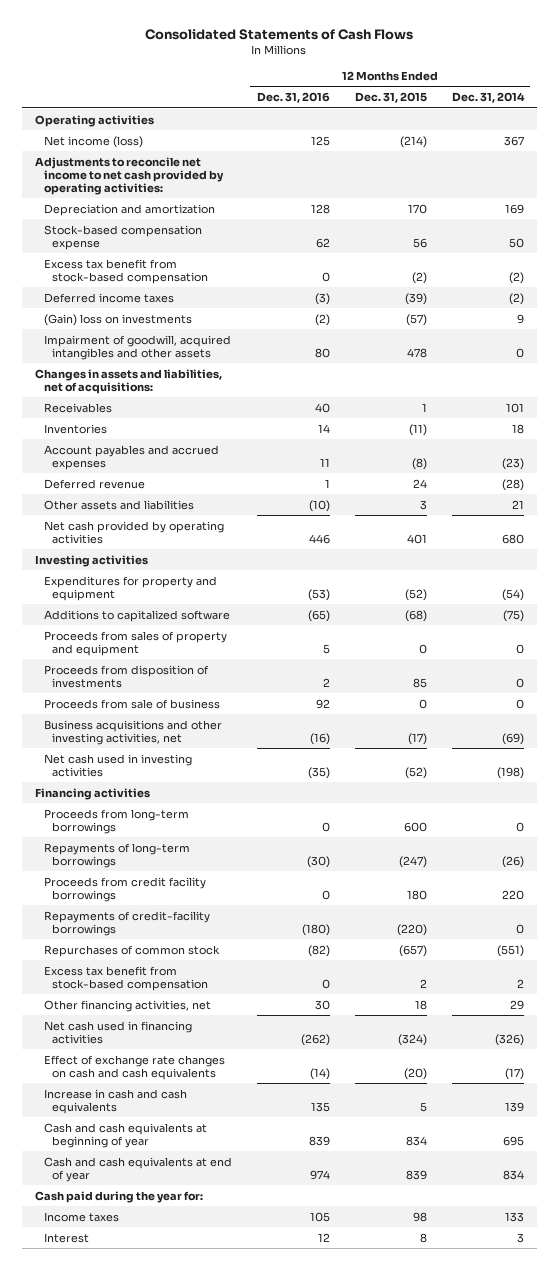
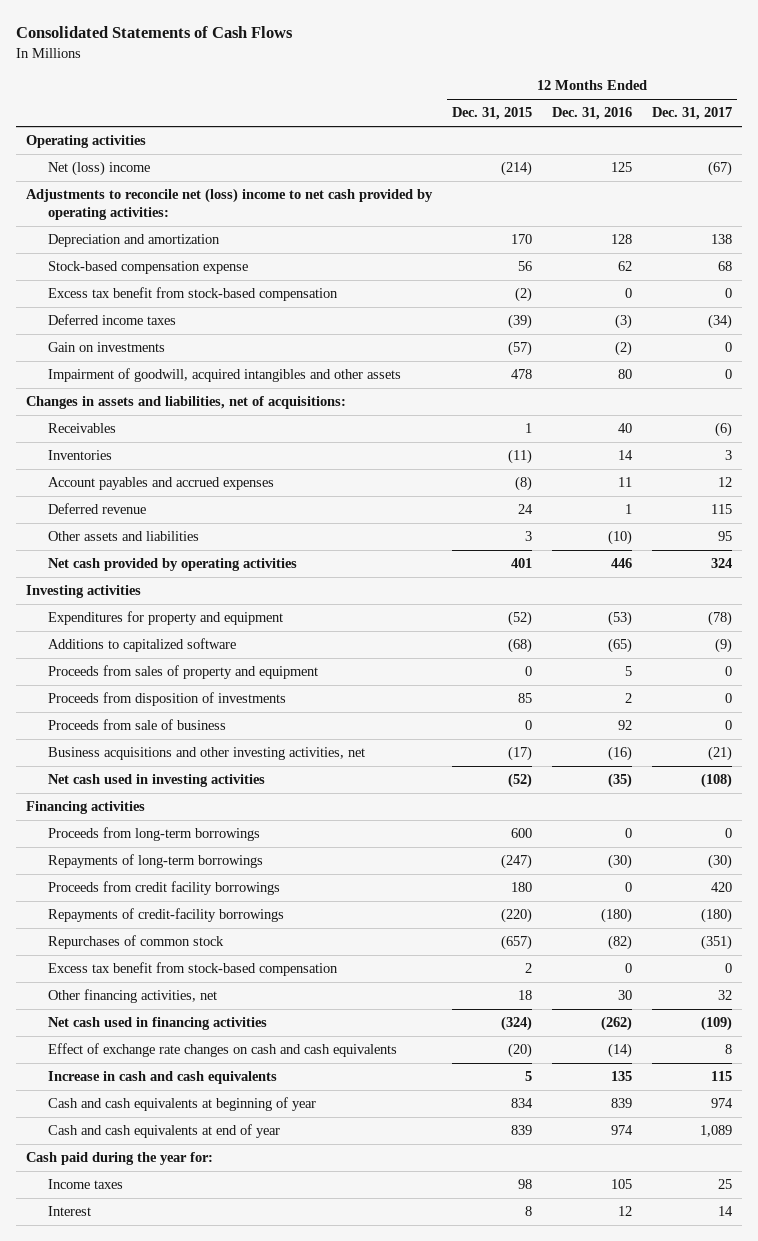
[451,92,525,104] Dec. 31, 2014 -> none
none -> [651,107,732,121] Dec. 31, 2017
[43,135,143,148] Net income (loss) -> [48,161,151,177] Net (loss) income
[34,156,224,195] Adjustments to reconcile net income to net cash provided by operating activities: -> [26,188,434,221] Adjustments to reconcile net (loss) income to net cash provided by operating activities:
[43,313,192,326] (Gain) loss on investments -> [48,342,166,353] Gain on investments

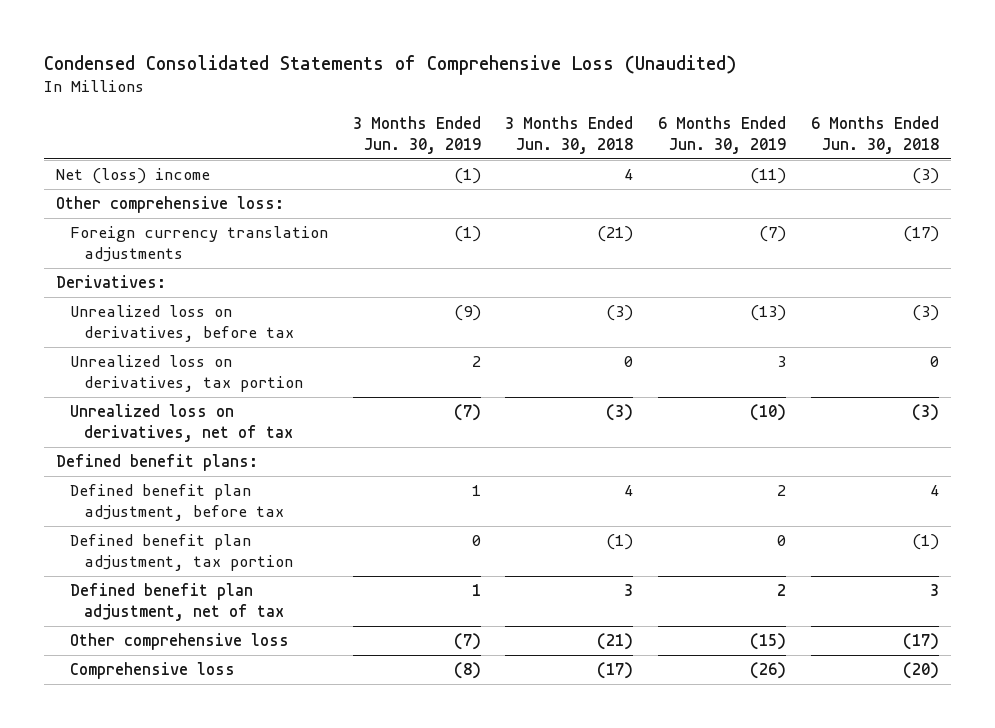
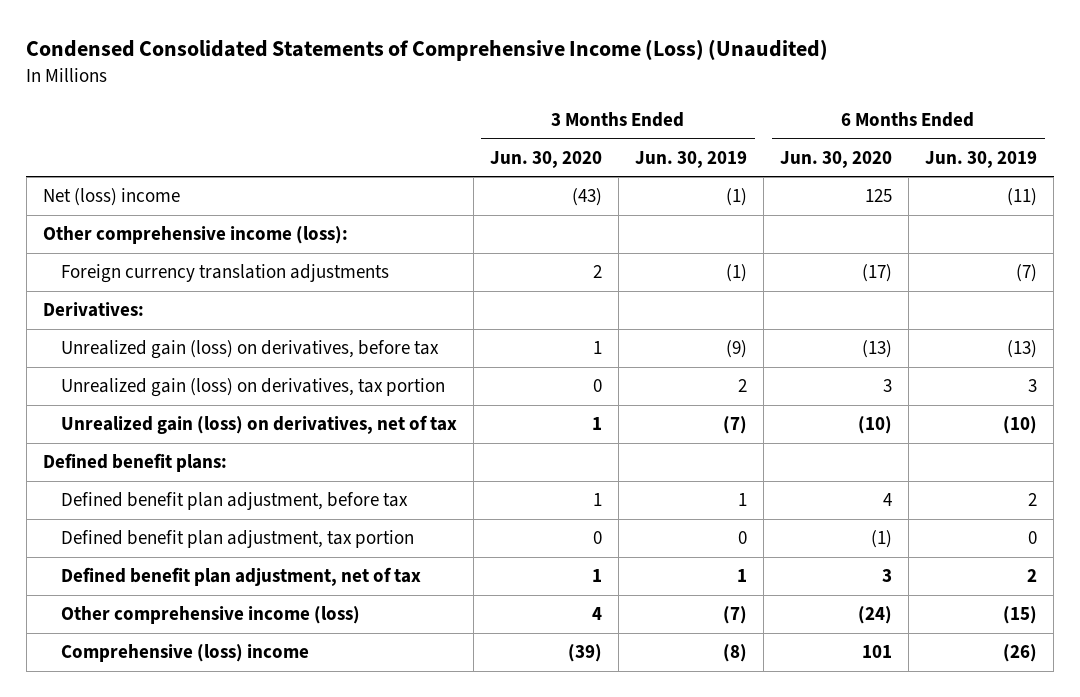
[44,54,737,75] Condensed Consolidated Statements of Comprehensive Loss (Unaudited) -> [26,39,829,62] Condensed Consolidated Statements of Comprehensive Income (Loss) (Unaudited)
[505,116,634,155] 3 Months Ended Jun. 30, 2018 -> none
[810,116,939,155] 6 Months Ended Jun. 30, 2018 -> none
none -> [489,150,602,168] Jun. 30, 2020
none -> [779,150,892,168] Jun. 30, 2020
[56,196,285,214] Other comprehensive loss: -> [42,226,348,245] Other comprehensive income (loss):
[70,305,295,343] Unrealized loss on derivatives, before tax -> [60,340,439,360] Unrealized gain (loss) on derivatives, before tax
[70,355,304,393] Unrealized loss on derivatives, tax portion -> [60,378,445,398] Unrealized gain (loss) on derivatives, tax portion
[70,404,294,443] Unrealized loss on derivatives, net of tax -> [60,415,457,435] Unrealized gain (loss) on derivatives, net of tax
[70,633,290,651] Other comprehensive loss -> [60,606,360,625] Other comprehensive income (loss)
[70,662,236,680] Comprehensive loss -> [60,644,309,663] Comprehensive (loss) income

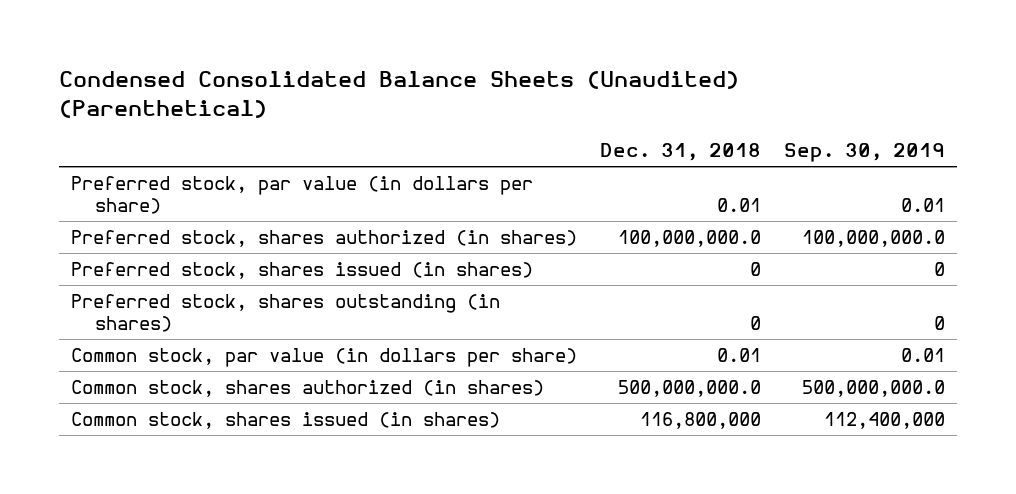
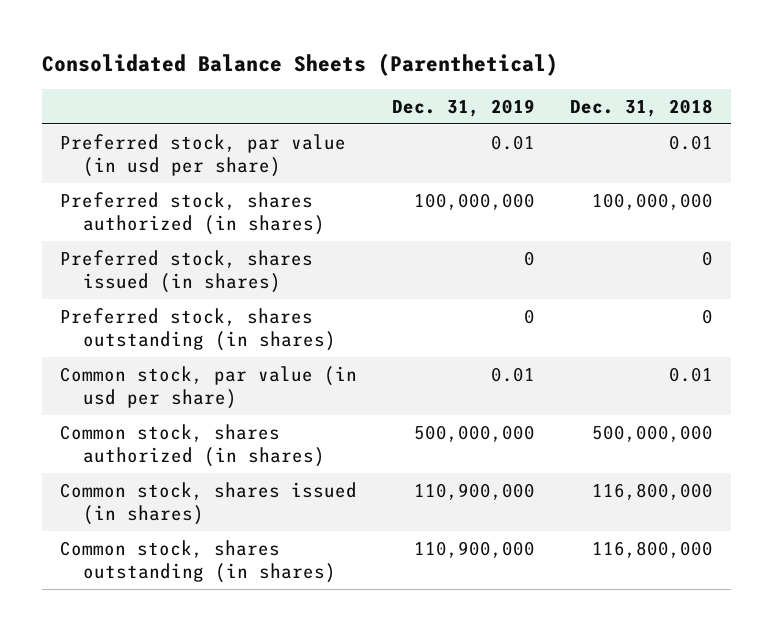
[58,71,739,119] Condensed Consolidated Balance Sheets (Unaudited) (Parenthetical) -> [42,52,559,76] Consolidated Balance Sheets (Parenthetical)
[784,143,946,163] Sep. 30, 2019 -> none
none -> [392,98,536,117] Dec. 31, 2019
[70,175,533,215] Preferred stock, par value (in dollars per share) -> [59,133,346,177] Preferred stock, par value (in usd per share)
[617,229,761,247] 100,000,000.0 -> [592,192,714,210] 100,000,000
[70,347,577,367] Common stock, par value (in dollars per share) -> [59,365,357,409] Common stock, par value (in usd per share)
[617,379,761,397] 500,000,000.0 -> [592,424,714,442] 500,000,000
none -> [59,539,336,583] Common stock, shares outstanding (in shares)

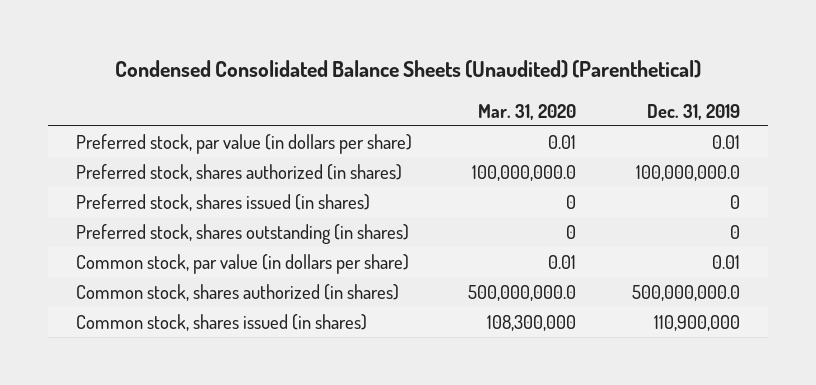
[42,52,559,76] Consolidated Balance Sheets (Parenthetical) -> [114,60,701,79] Condensed Consolidated Balance Sheets (Unaudited) (Parenthetical)
[570,98,714,117] Dec. 31, 2018 -> none
none -> [477,103,576,120] Mar. 31, 2020
[59,133,346,177] Preferred stock, par value (in usd per share) -> [76,133,413,154] Preferred stock, par value (in dollars per share)
[414,192,536,210] 100,000,000 -> [635,164,740,181] 100,000,000.0
[59,365,357,409] Common stock, par value (in usd per share) -> [76,253,410,274] Common stock, par value (in dollars per share)
[414,424,536,442] 500,000,000 -> [631,284,740,301] 500,000,000.0
[59,539,336,583] Common stock, shares outstanding (in shares) -> none

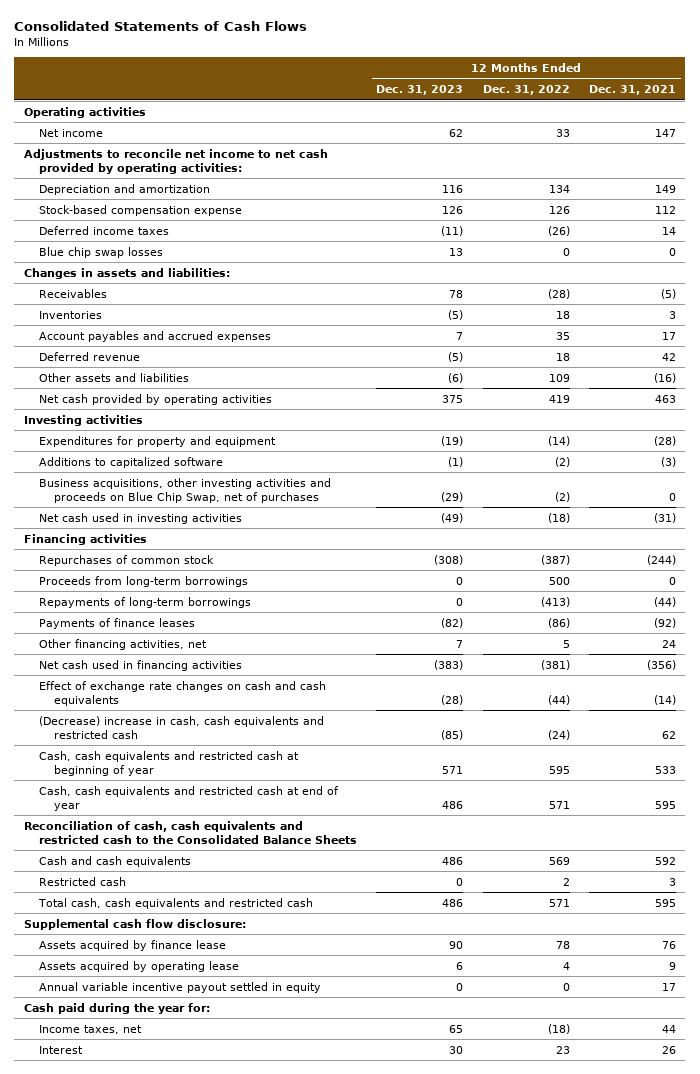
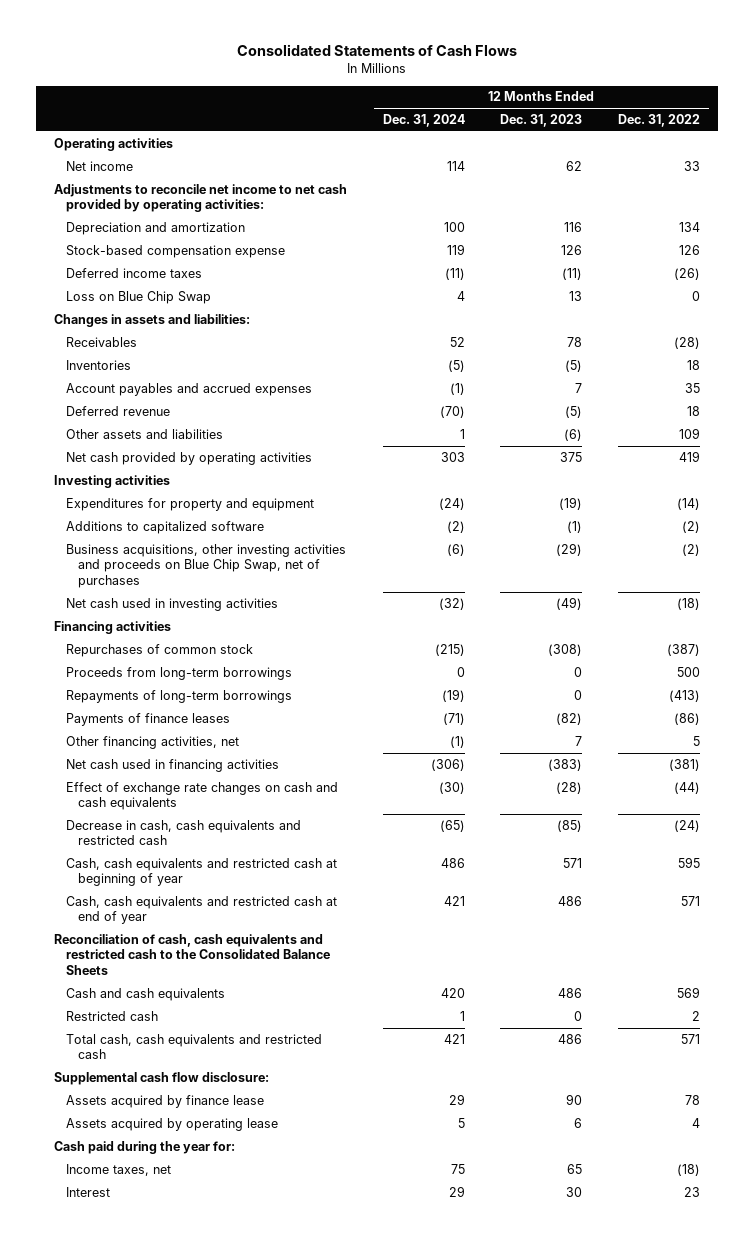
[588,85,676,96] Dec. 31, 2021 -> none
none -> [382,114,465,128] Dec. 31, 2024
[39,246,164,258] Blue chip swap losses -> [66,290,212,304] Loss on Blue Chip Swap
[39,715,325,739] (Decrease) increase in cash, cash equivalents and restricted cash -> [66,819,302,846] Decrease in cash, cash equivalents and restricted cash
[39,981,322,993] Annual variable incentive payout settled in equity -> none

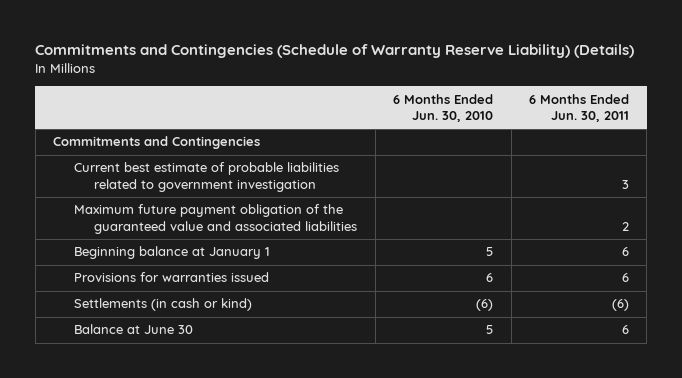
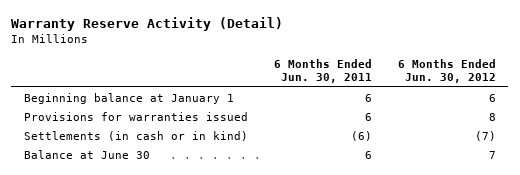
[35,44,635,59] Commitments and Contingencies (Schedule of Warranty Reserve Liability) (Details) -> [11,17,284,32] Warranty Reserve Activity (Detail)
[393,93,494,122] 6 Months Ended Jun. 30, 2010 -> none
none -> [397,58,496,83] 6 Months Ended Jun. 30, 2012
[53,136,261,150] Commitments and Contingencies -> none
[73,162,339,192] Current best estimate of probable liabilities related to government investigation -> none
[73,204,358,234] Maximum future payment obligation of the guaranteed value and associated liabilities -> none
[73,298,252,312] Settlements (in cash or kind) -> [24,130,249,141] Settlements (in cash or in kind)

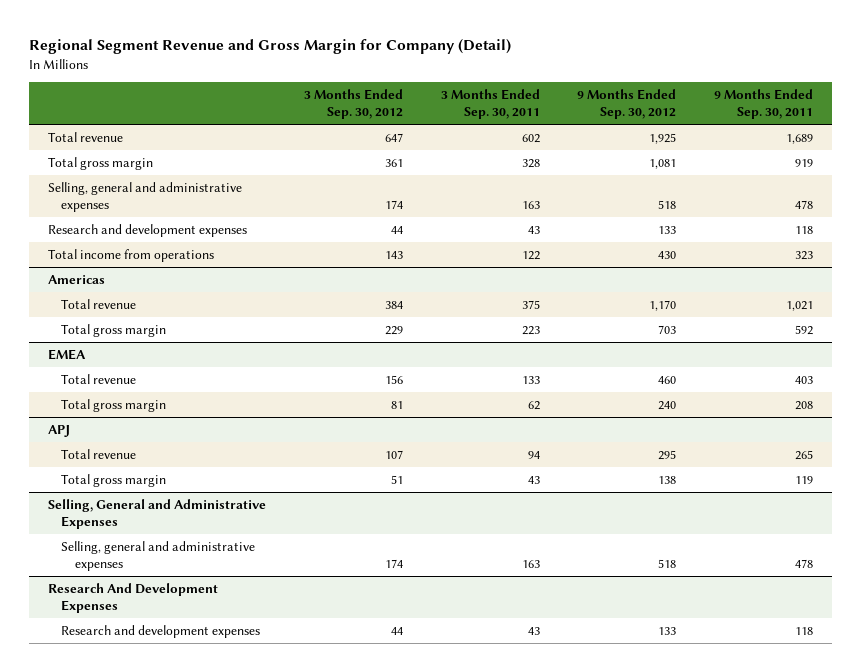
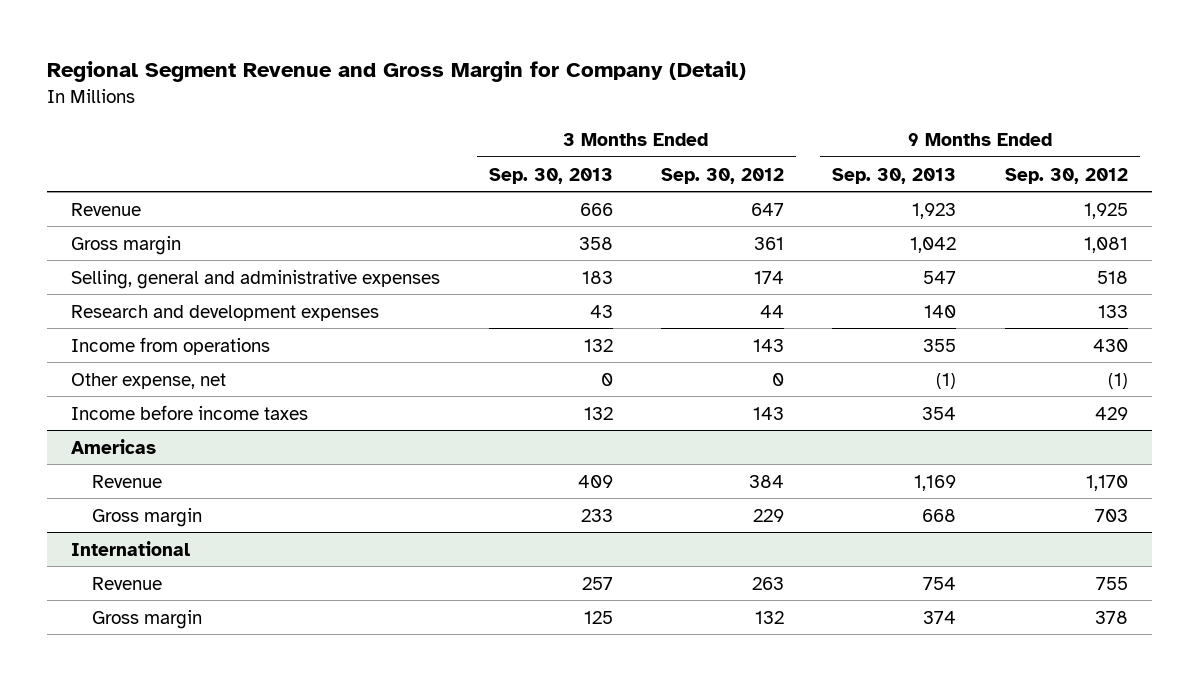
[440,89,540,120] 3 Months Ended Sep. 30, 2011 -> none
[714,89,814,120] 9 Months Ended Sep. 30, 2011 -> none
none -> [488,167,613,184] Sep. 30, 2013
none -> [832,167,957,184] Sep. 30, 2013
[47,131,123,142] Total revenue -> [71,202,142,216] Revenue
[47,156,153,170] Total gross margin -> [71,235,182,255] Gross margin
[47,248,214,262] Total income from operations -> [71,336,271,355] Income from operations
none -> [71,372,227,389] Other expense, net
none -> [71,404,309,420] Income before income taxes
[47,348,86,360] EMEA -> none
[47,424,70,437] APJ -> none
[61,448,137,459] Total revenue -> none
[61,473,167,487] Total gross margin -> none
[47,498,266,529] Selling, General and Administrative Expenses -> none
[61,540,256,571] Selling, general and administrative expenses -> none
[47,582,218,613] Research And Development Expenses -> none
[61,624,261,638] Research and development expenses -> none
[61,298,137,309] Total revenue -> [91,474,162,488] Revenue
[61,323,167,337] Total gross margin -> [91,507,202,527] Gross margin
none -> [71,540,191,556] International
[61,373,137,384] Total revenue -> [91,576,162,590] Revenue
[384,374,403,384] 156 -> [752,576,785,590] 263
[658,375,677,384] 460 -> [1095,576,1128,590] 755
[61,398,167,412] Total gross margin -> [91,609,202,629] Gross margin
[390,400,403,409] 81 -> [755,610,785,624] 132
[658,400,677,410] 240 -> [1094,610,1128,624] 378

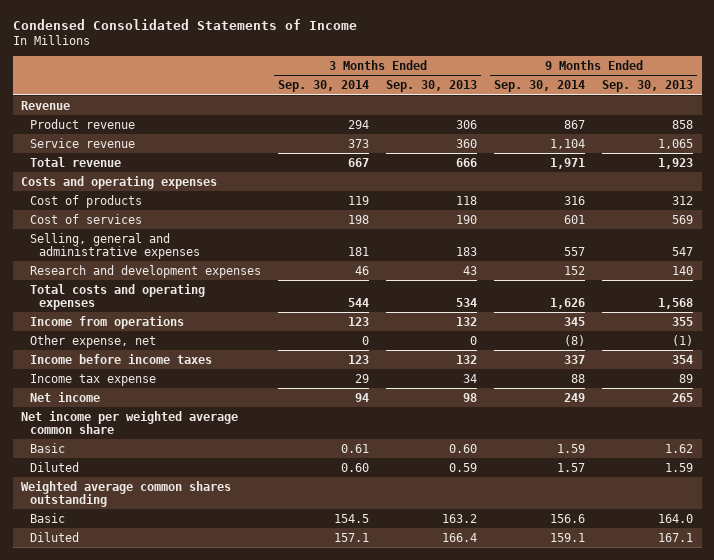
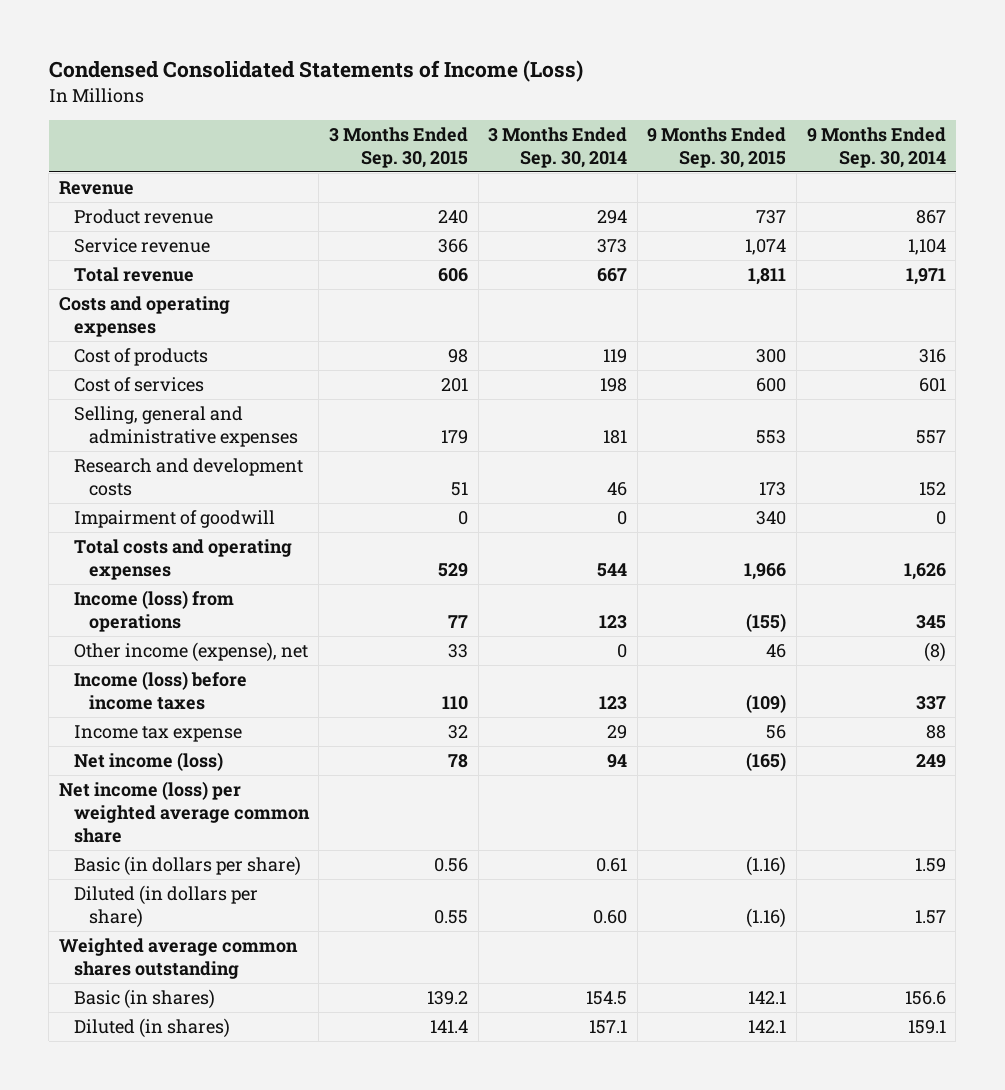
[12,19,357,31] Condensed Consolidated Statements of Income -> [48,60,583,83] Condensed Consolidated Statements of Income (Loss)
[386,80,478,93] Sep. 30, 2013 -> none
[602,80,694,93] Sep. 30, 2013 -> none
none -> [329,127,469,168] 3 Months Ended Sep. 30, 2015
none -> [647,127,787,168] 9 Months Ended Sep. 30, 2015
[29,264,261,278] Research and development expenses -> [73,458,303,496] Research and development costs
none -> [73,510,275,529] Impairment of goodwill
[29,315,184,329] Income from operations -> [73,590,234,632] Income (loss) from operations
[29,334,156,348] Other expense, net -> [73,642,308,663] Other income (expense), net
[29,353,212,364] Income before income taxes -> [73,671,247,710] Income (loss) before income taxes
[29,391,100,402] Net income -> [73,752,223,772] Net income (loss)
[21,410,239,435] Net income per weighted average common share -> [59,781,310,843] Net income (loss) per weighted average common share
[29,442,65,453] Basic -> [73,856,301,877] Basic (in dollars per share)
[29,461,79,472] Diluted -> [73,885,258,928] Diluted (in dollars per share)
[29,512,65,523] Basic -> [73,989,215,1010] Basic (in shares)
[29,531,79,542] Diluted -> [73,1018,230,1039] Diluted (in shares)

